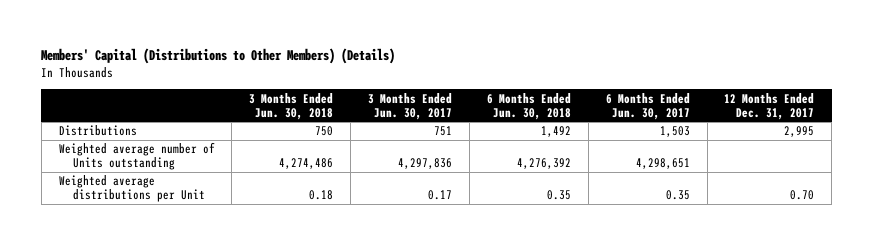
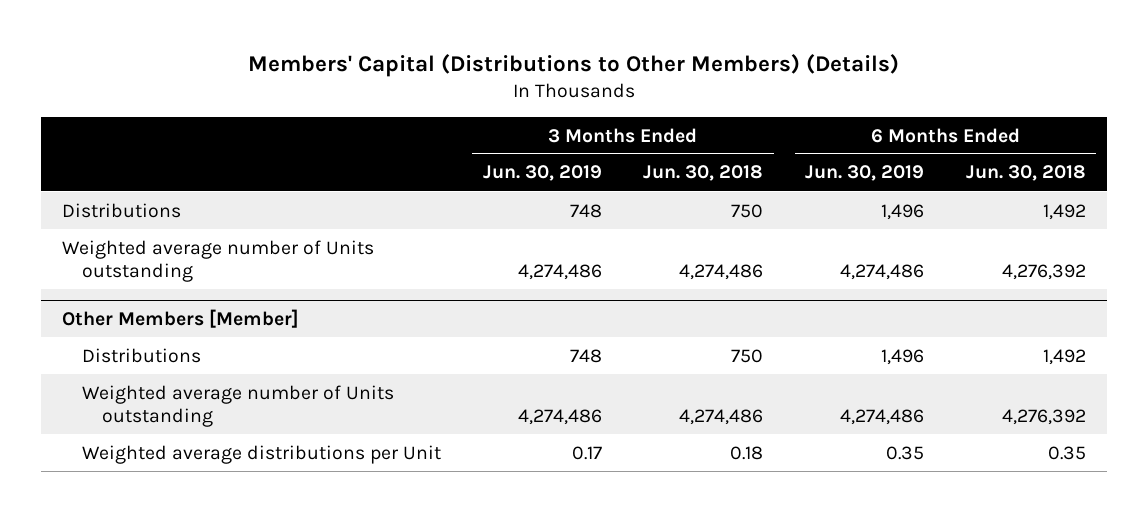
[368,92,453,120] 3 Months Ended Jun. 30, 2017 -> none
[605,92,690,120] 6 Months Ended Jun. 30, 2017 -> none
[724,92,815,120] 12 Months Ended Dec. 31, 2017 -> none
none -> [482,165,602,182] Jun. 30, 2019
none -> [805,165,925,182] Jun. 30, 2019
none -> [61,309,299,329] Other Members [Member]
none -> [81,347,201,363] Distributions
none -> [81,384,394,427] Weighted average number of Units outstanding

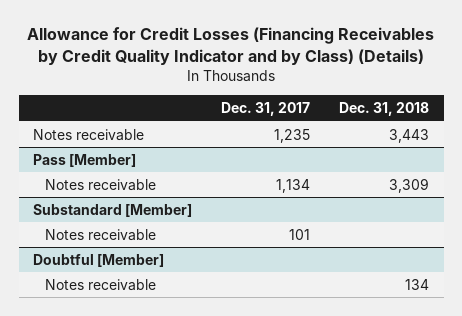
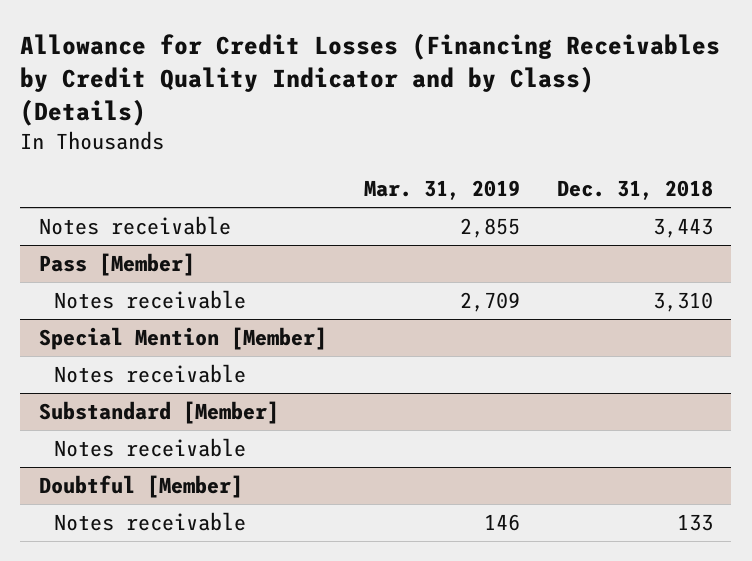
[221,102,311,117] Dec. 31, 2017 -> none
none -> [363,180,520,201] Mar. 31, 2019
[389,177,430,193] 3,309 -> [652,292,713,313] 3,310
none -> [38,327,327,351] Special Mention [Member]
none -> [54,364,247,384] Notes receivable
[405,278,430,290] 134 -> [676,514,713,532] 133

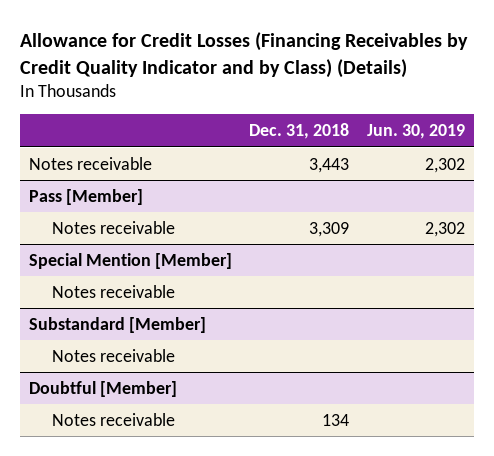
[363,180,520,201] Mar. 31, 2019 -> none
none -> [366,124,465,140] Jun. 30, 2019
[652,292,713,313] 3,310 -> [309,221,350,237] 3,309
[676,514,713,532] 133 -> [322,413,350,426] 134

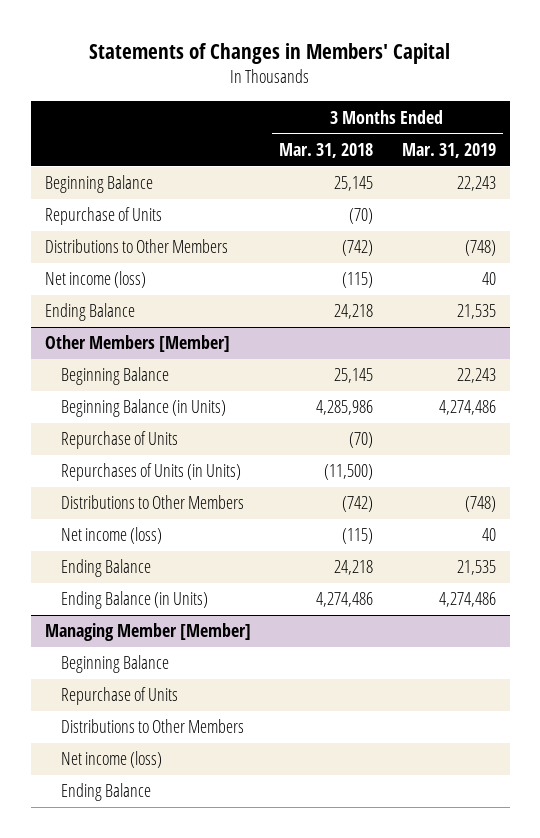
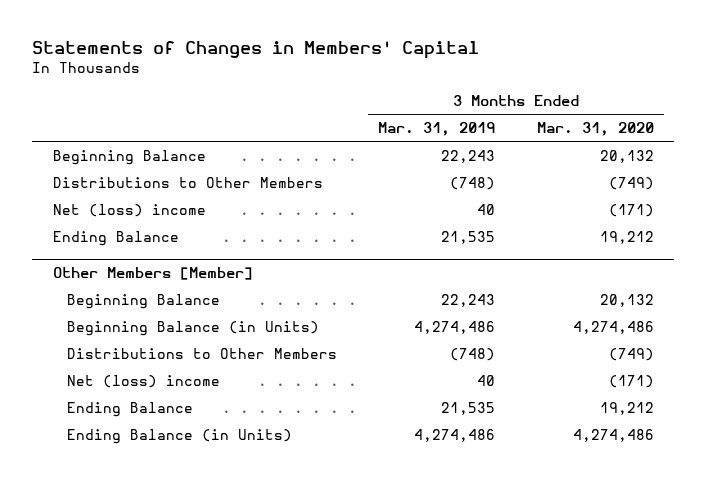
[279,143,374,159] Mar. 31, 2018 -> none
none -> [536,122,654,137] Mar. 31, 2020
[44,207,162,226] Repurchase of Units -> none
[44,271,146,289] Net income (loss) -> [52,203,206,217] Net (loss) income
[61,431,179,450] Repurchase of Units -> none
[61,463,242,482] Repurchases of Units (in Units) -> none
[61,527,163,545] Net income (loss) -> [66,374,220,388] Net (loss) income
[44,623,251,642] Managing Member [Member] -> none
[61,655,170,674] Beginning Balance -> none
[61,687,179,706] Repurchase of Units -> none
[61,719,245,734] Distributions to Other Members -> none
[61,751,163,769] Net income (loss) -> none
[61,783,152,802] Ending Balance -> none

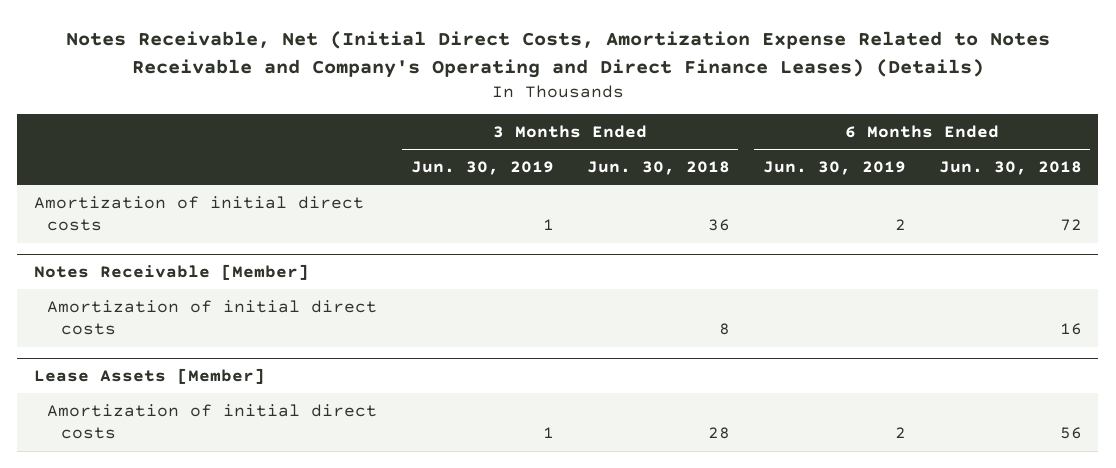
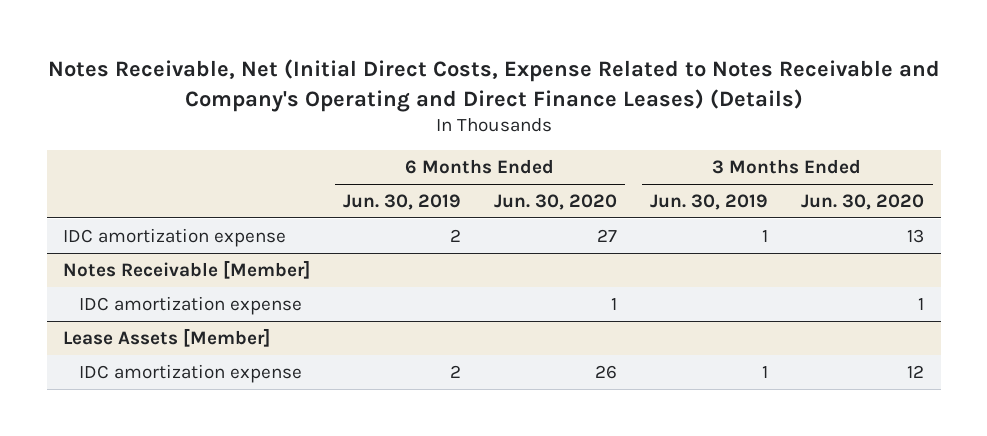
[65,30,1050,78] Notes Receivable, Net (Initial Direct Costs, Amortization Expense Related to Notes Receivable and Company's Operating and Direct Finance Leases) (Details) -> [47,59,940,112] Notes Receivable, Net (Initial Direct Costs, Expense Related to Notes Receivable and Company's Operating and Direct Finance Leases) (Details)
[586,161,730,176] Jun. 30, 2018 -> none
[938,161,1082,176] Jun. 30, 2018 -> none
none -> [494,193,618,210] Jun. 30, 2020
none -> [801,193,925,210] Jun. 30, 2020
[33,195,364,232] Amortization of initial direct costs -> none
none -> [63,227,287,247] IDC amortization expense
[47,299,378,336] Amortization of initial direct costs -> none
none -> [79,295,303,315] IDC amortization expense
[47,403,378,440] Amortization of initial direct costs -> none
none -> [79,363,303,383] IDC amortization expense

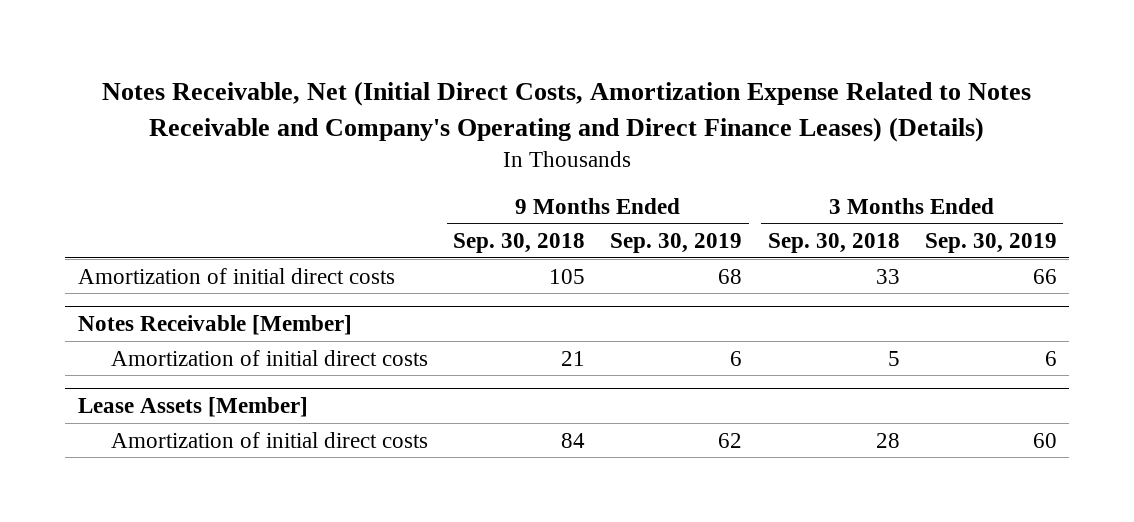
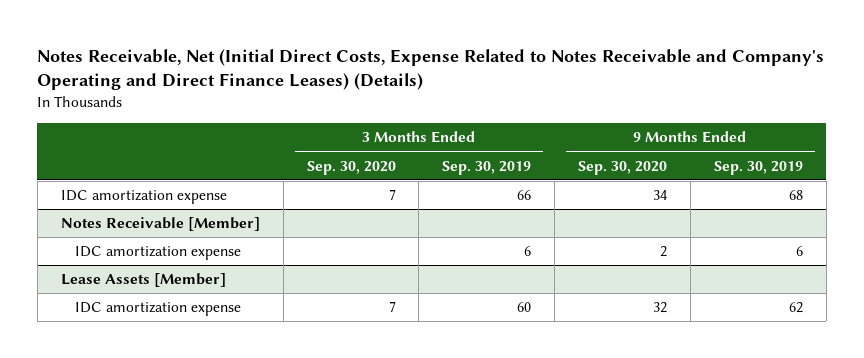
[102,81,1032,142] Notes Receivable, Net (Initial Direct Costs, Amortization Expense Related to Notes Receivable and Company's Operating and Direct Finance Leases) (Details) -> [37,48,825,91] Notes Receivable, Net (Initial Direct Costs, Expense Related to Notes Receivable and Company's Operating and Direct Finance Leases) (Details)
[453,233,586,254] Sep. 30, 2018 -> none
[767,233,900,254] Sep. 30, 2018 -> none
none -> [306,160,396,175] Sep. 30, 2020
none -> [578,160,668,175] Sep. 30, 2020
[77,267,395,284] Amortization of initial direct costs -> [60,190,227,205] IDC amortization expense
[110,349,428,366] Amortization of initial direct costs -> none
none -> [75,246,242,261] IDC amortization expense
[110,431,428,448] Amortization of initial direct costs -> [75,302,242,317] IDC amortization expense

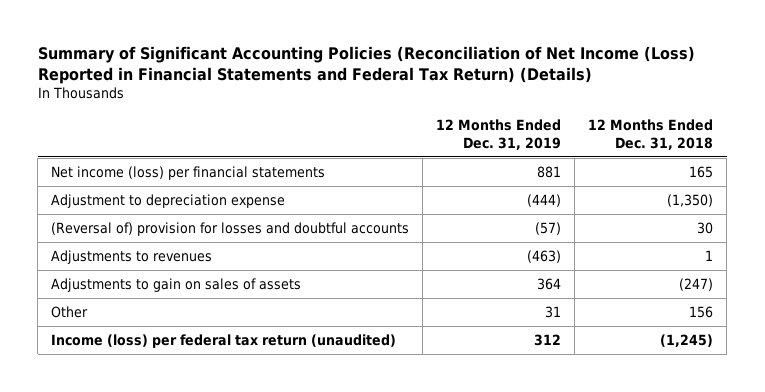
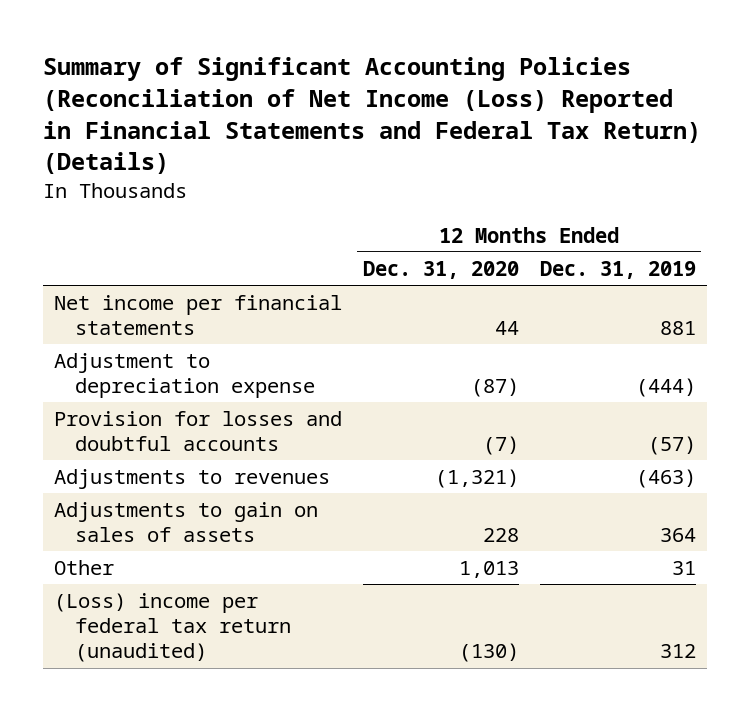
[588,119,714,150] 12 Months Ended Dec. 31, 2018 -> none
none -> [362,260,519,279] Dec. 31, 2020
[51,165,326,180] Net income (loss) per financial statements -> [53,295,342,336] Net income per financial statements
[51,221,410,236] (Reversal of) provision for losses and doubtful accounts -> [53,411,342,452] Provision for losses and doubtful accounts
[51,333,397,348] Income (loss) per federal tax return (unaudited) -> [53,593,291,663] (Loss) income per federal tax return (unaudited)

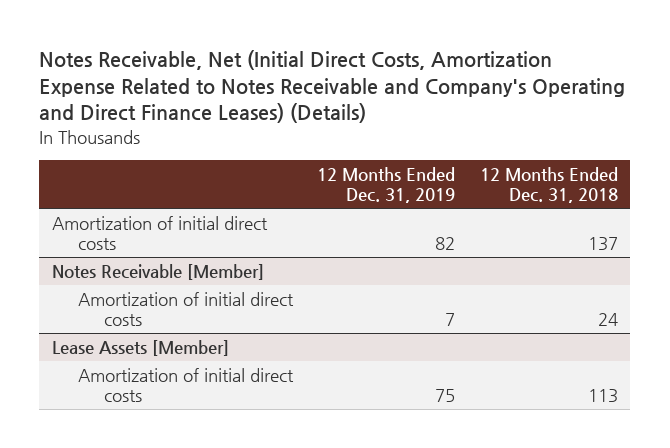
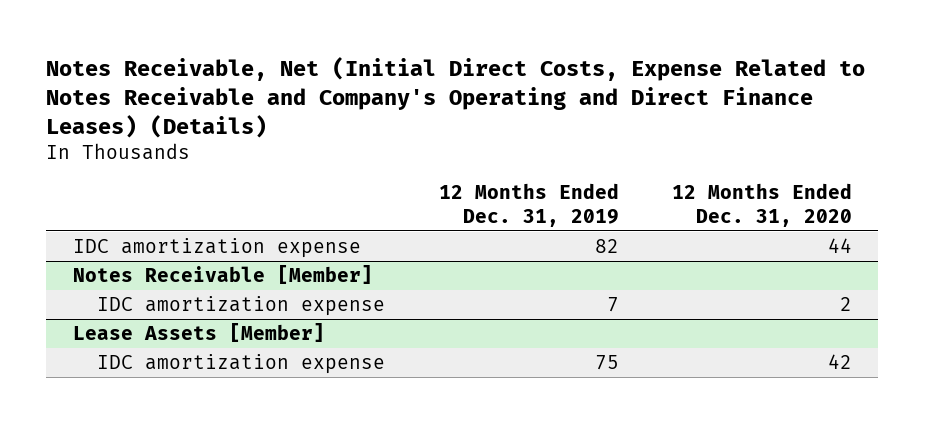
[39,50,626,124] Notes Receivable, Net (Initial Direct Costs, Amortization Expense Related to Notes Receivable and Company's Operating and Direct Finance Leases) (Details) -> [46,56,866,138] Notes Receivable, Net (Initial Direct Costs, Expense Related to Notes Receivable and Company's Operating and Direct Finance Leases) (Details)
[479,166,618,204] 12 Months Ended Dec. 31, 2018 -> none
none -> [671,183,852,227] 12 Months Ended Dec. 31, 2020
[51,216,268,251] Amortization of initial direct costs -> [73,238,362,259] IDC amortization expense
[77,292,294,327] Amortization of initial direct costs -> [97,296,386,317] IDC amortization expense
[77,368,294,403] Amortization of initial direct costs -> [97,354,386,375] IDC amortization expense

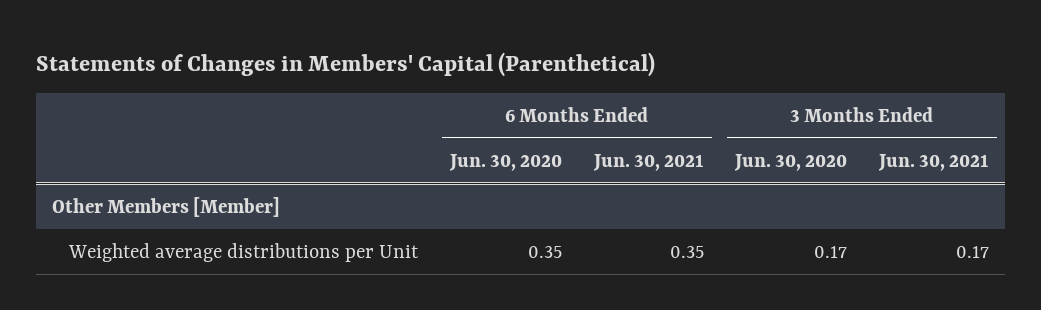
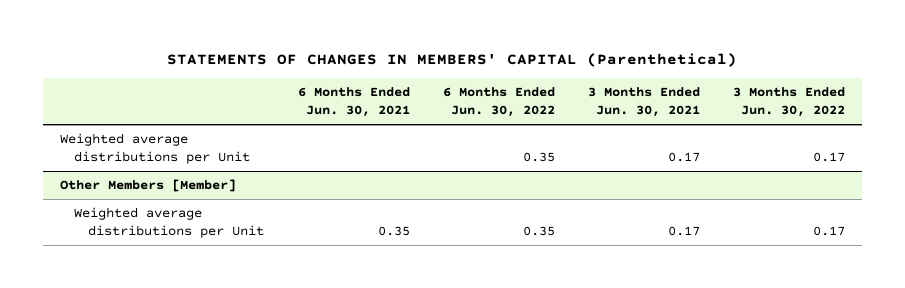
[36,51,656,77] Statements of Changes in Members' Capital (Parenthetical) -> [167,53,738,68] STATEMENTS OF CHANGES IN MEMBERS' CAPITAL (Parenthetical)
[448,153,562,171] Jun. 30, 2020 -> none
[734,153,848,171] Jun. 30, 2020 -> none
none -> [442,87,555,118] 6 Months Ended Jun. 30, 2022
none -> [733,87,846,118] 3 Months Ended Jun. 30, 2022
none -> [59,133,250,165] Weighted average distributions per Unit

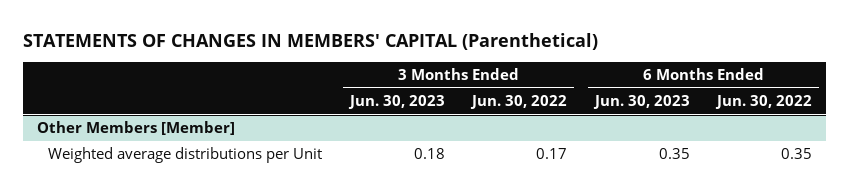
[297,87,410,118] 6 Months Ended Jun. 30, 2021 -> none
[588,87,701,118] 3 Months Ended Jun. 30, 2021 -> none
none -> [347,95,445,110] Jun. 30, 2023
none -> [592,95,690,110] Jun. 30, 2023
[59,133,250,165] Weighted average distributions per Unit -> none

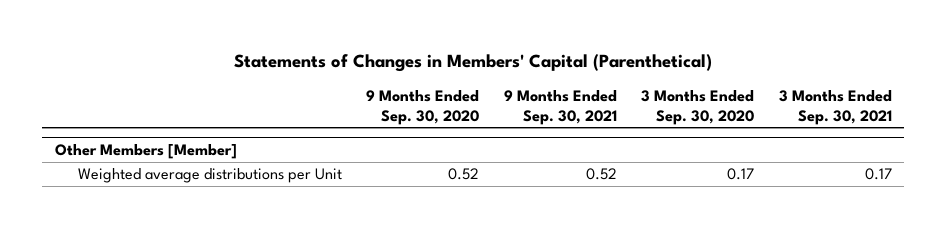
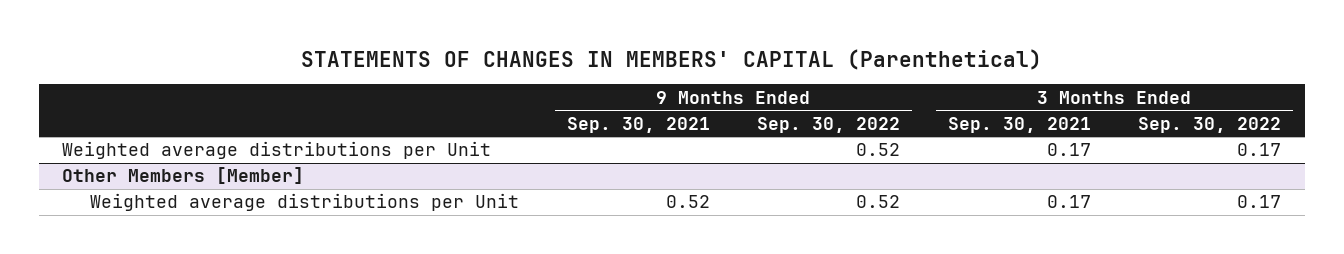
[234,54,713,73] Statements of Changes in Members' Capital (Parenthetical) -> [300,48,1042,70] STATEMENTS OF CHANGES IN MEMBERS' CAPITAL (Parenthetical)
[366,89,480,125] 9 Months Ended Sep. 30, 2020 -> none
[641,89,755,125] 3 Months Ended Sep. 30, 2020 -> none
none -> [757,116,901,133] Sep. 30, 2022
none -> [1138,116,1282,133] Sep. 30, 2022
none -> [62,141,492,160] Weighted average distributions per Unit

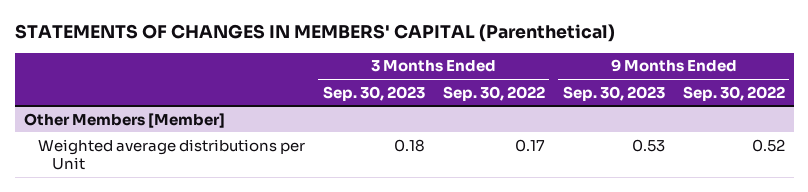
[566,116,710,133] Sep. 30, 2021 -> none
[947,116,1091,133] Sep. 30, 2021 -> none
none -> [322,85,425,101] Sep. 30, 2023
none -> [562,85,665,101] Sep. 30, 2023
[62,141,492,160] Weighted average distributions per Unit -> none

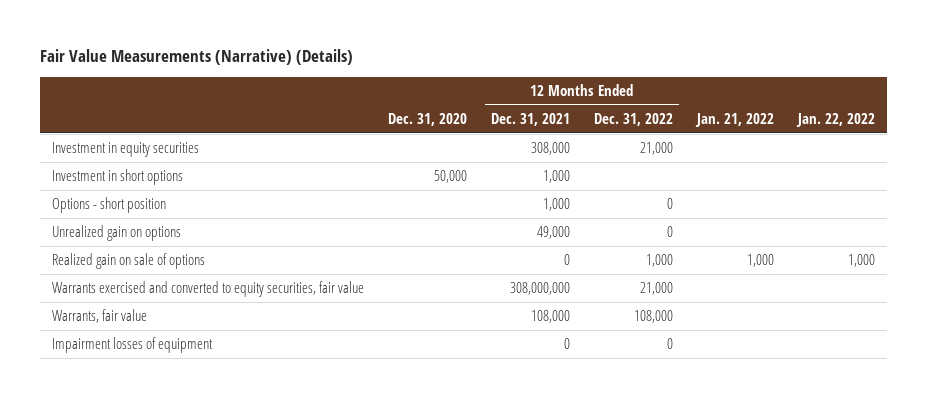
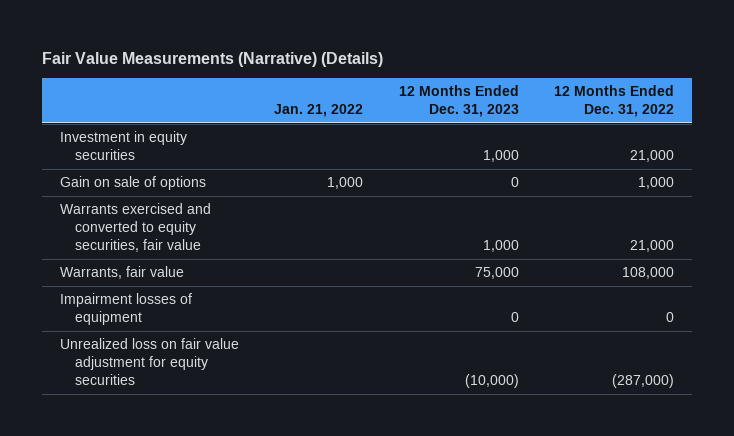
[387,113,467,127] Dec. 31, 2020 -> none
[490,113,570,127] Dec. 31, 2021 -> none
[796,113,876,128] Jan. 22, 2022 -> none
none -> [398,85,519,118] 12 Months Ended Dec. 31, 2023
[51,169,183,186] Investment in short options -> none
[51,197,166,214] Options - short position -> none
[51,225,181,242] Unrealized gain on options -> none
[51,253,205,270] Realized gain on sale of options -> [60,176,207,191] Gain on sale of options
none -> [60,338,240,386] Unrealized loss on fair value adjustment for equity securities

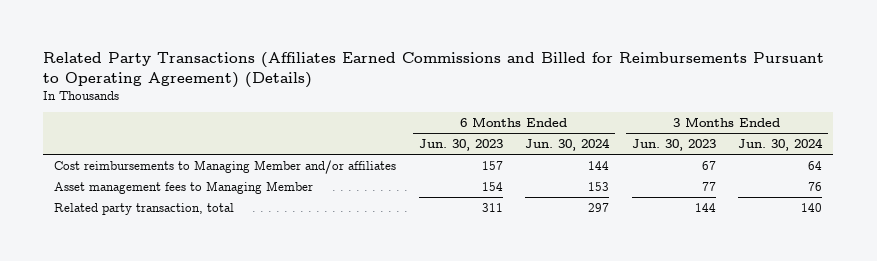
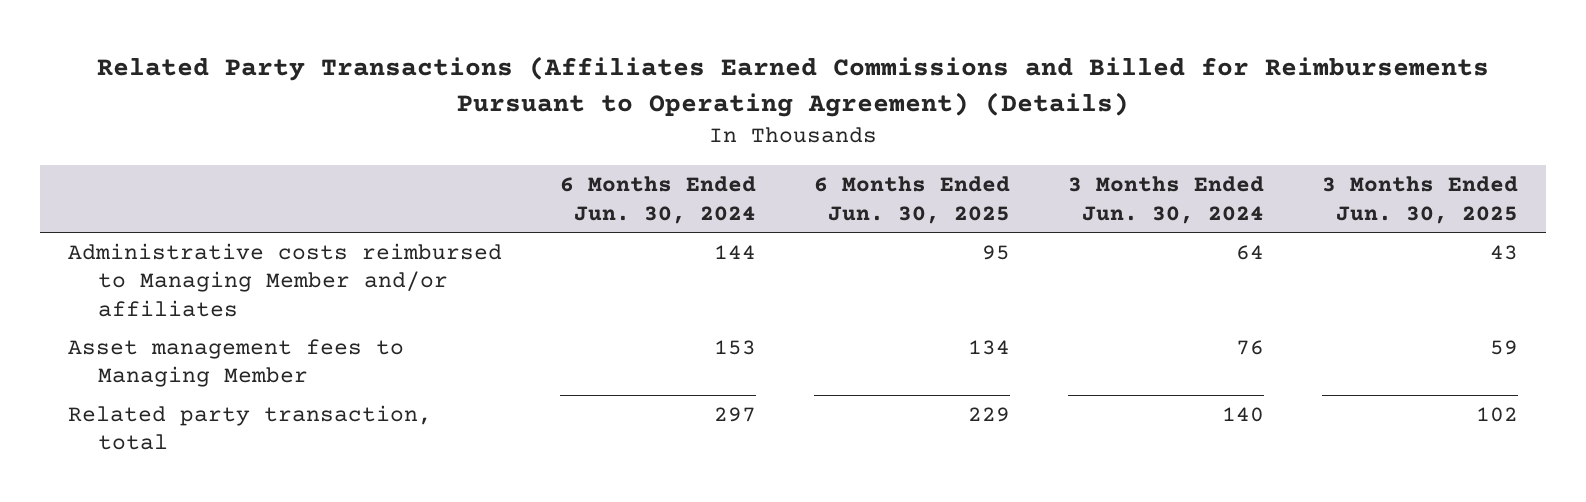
[418,138,503,151] Jun. 30, 2023 -> none
[631,138,716,151] Jun. 30, 2023 -> none
none -> [814,176,1011,224] 6 Months Ended Jun. 30, 2025
none -> [1321,176,1518,224] 3 Months Ended Jun. 30, 2025
[54,159,397,174] Cost reimbursements to Managing Member and/or affiliates -> [68,242,503,317] Administrative costs reimbursed to Managing Member and/or affiliates

